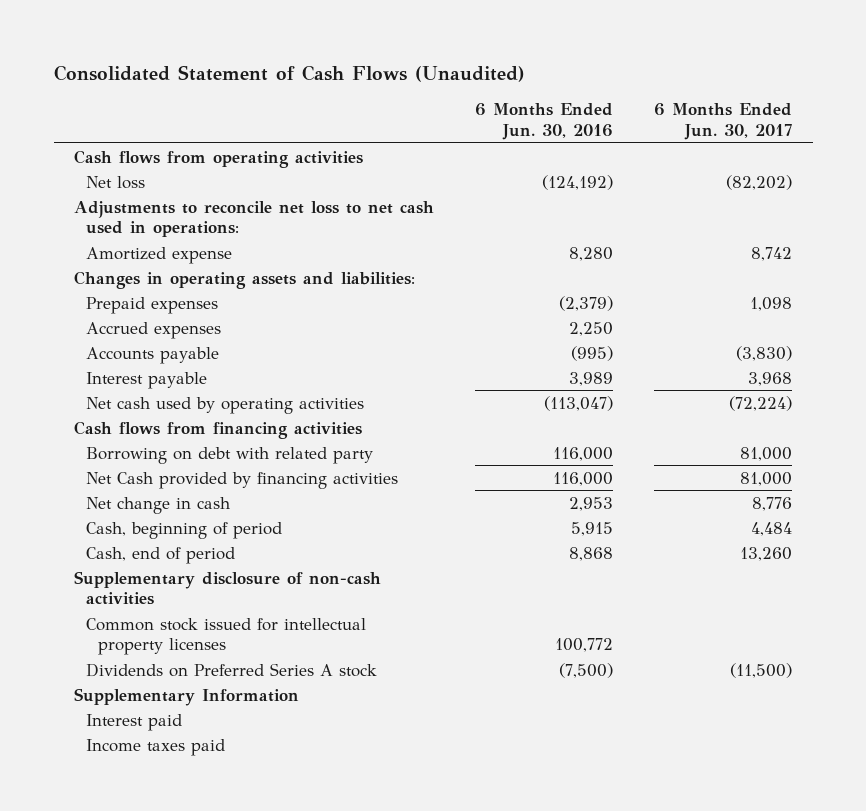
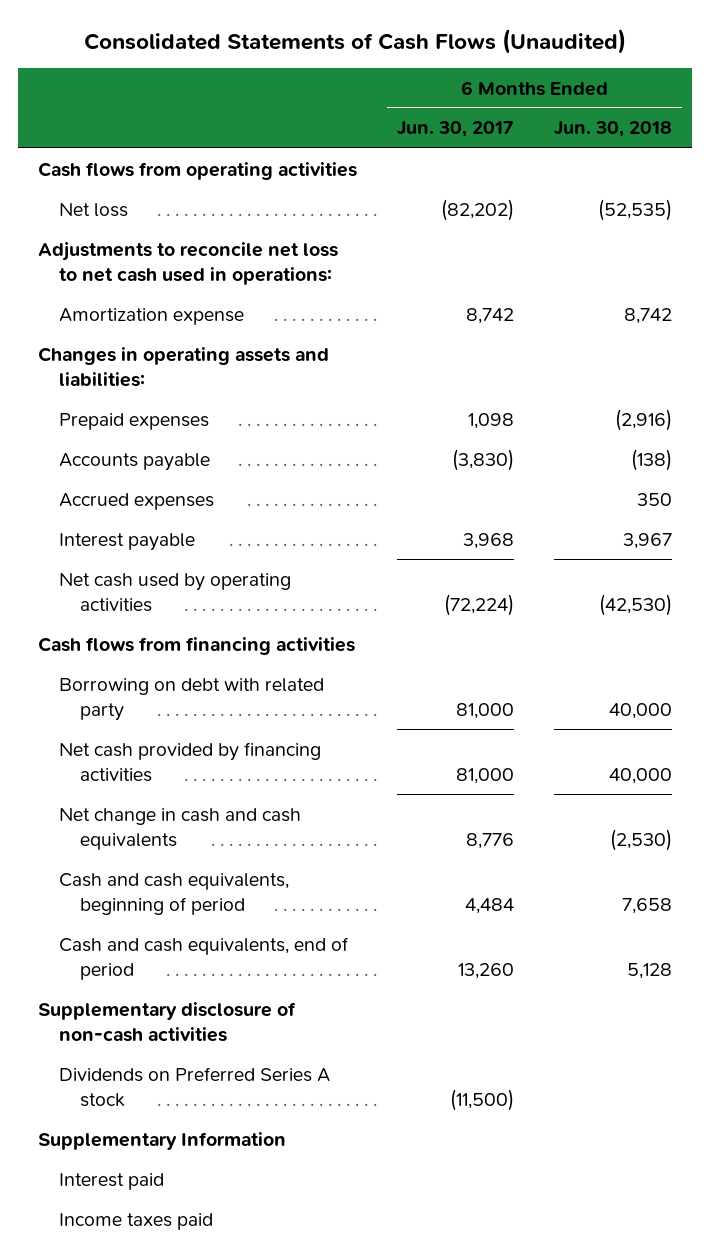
[53,64,525,82] Consolidated Statement of Cash Flows (Unaudited) -> [84,28,627,54] Consolidated Statements of Cash Flows (Unaudited)
[475,103,614,140] 6 Months Ended Jun. 30, 2016 -> none
none -> [553,121,672,138] Jun. 30, 2018
[85,246,232,264] Amortized expense -> [59,307,245,325] Amortization expense
[85,321,221,339] Accrued expenses -> [59,492,215,510] Accrued expenses
[85,471,398,489] Net Cash provided by financing activities -> [59,741,322,782] Net cash provided by financing activities
[85,496,230,514] Net change in cash -> [59,807,302,850] Net change in cash and cash equivalents
[85,521,282,539] Cash, beginning of period -> [59,872,290,915] Cash and cash equivalents, beginning of period
[85,546,235,564] Cash, end of period -> [59,936,350,980] Cash and cash equivalents, end of period
[85,617,366,656] Common stock issued for intellectual property licenses -> none

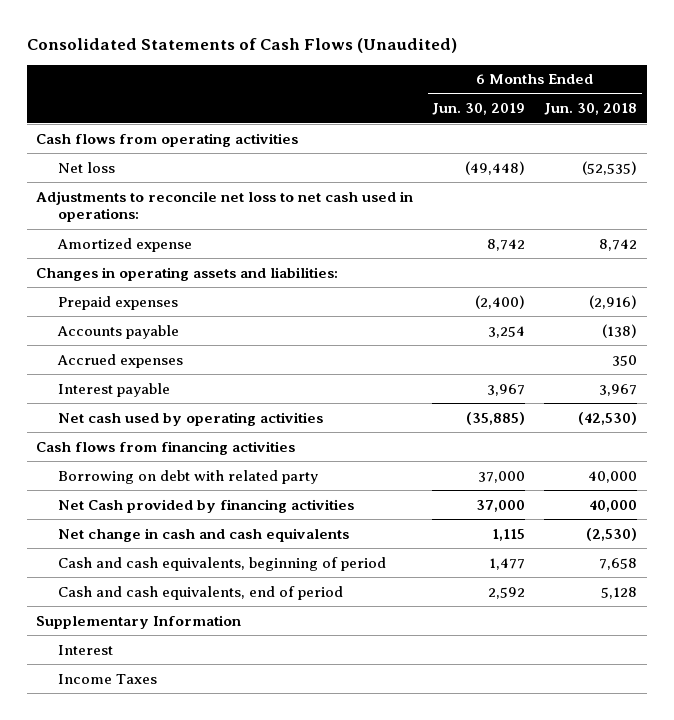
[397,121,515,138] Jun. 30, 2017 -> none
none -> [432,103,526,116] Jun. 30, 2019
[59,307,245,325] Amortization expense -> [57,237,193,252] Amortized expense
[59,741,322,782] Net cash provided by financing activities -> [58,498,355,513] Net Cash provided by financing activities
[38,1001,297,1042] Supplementary disclosure of non-cash activities -> none
[59,1066,331,1107] Dividends on Preferred Series A stock -> none
[59,1172,165,1190] Interest paid -> [58,644,114,655] Interest
[59,1212,214,1230] Income taxes paid -> [58,673,158,684] Income Taxes

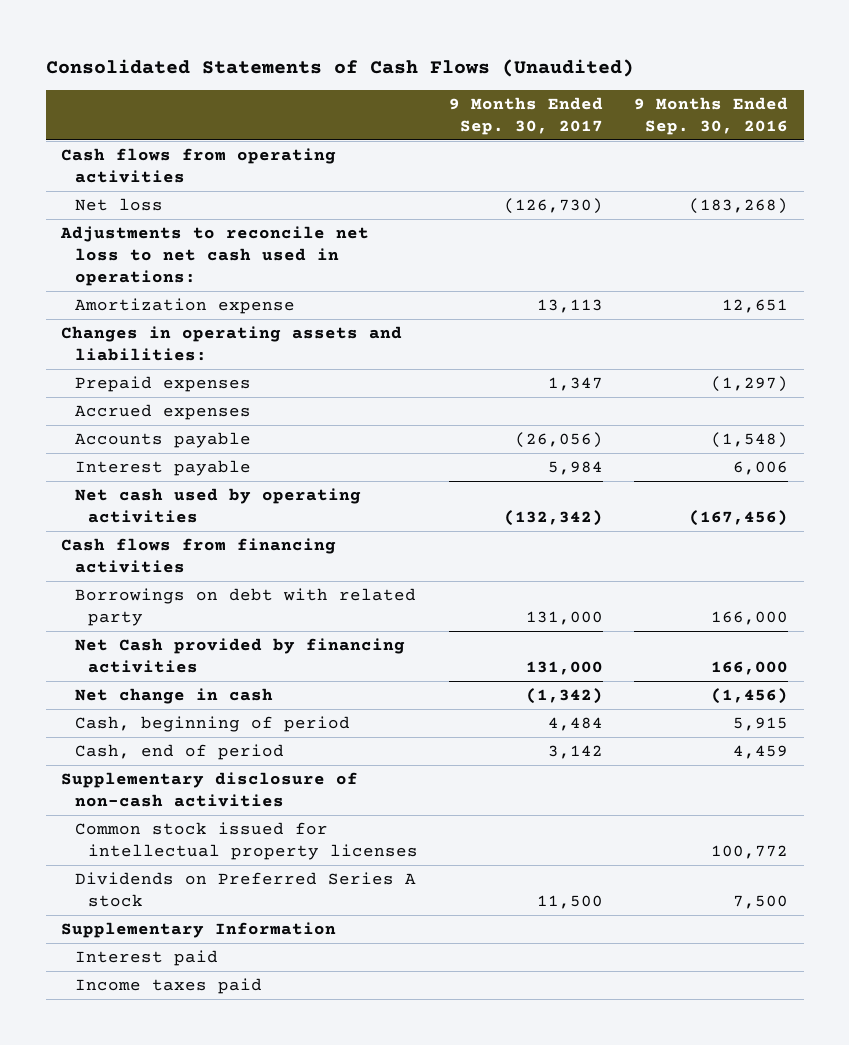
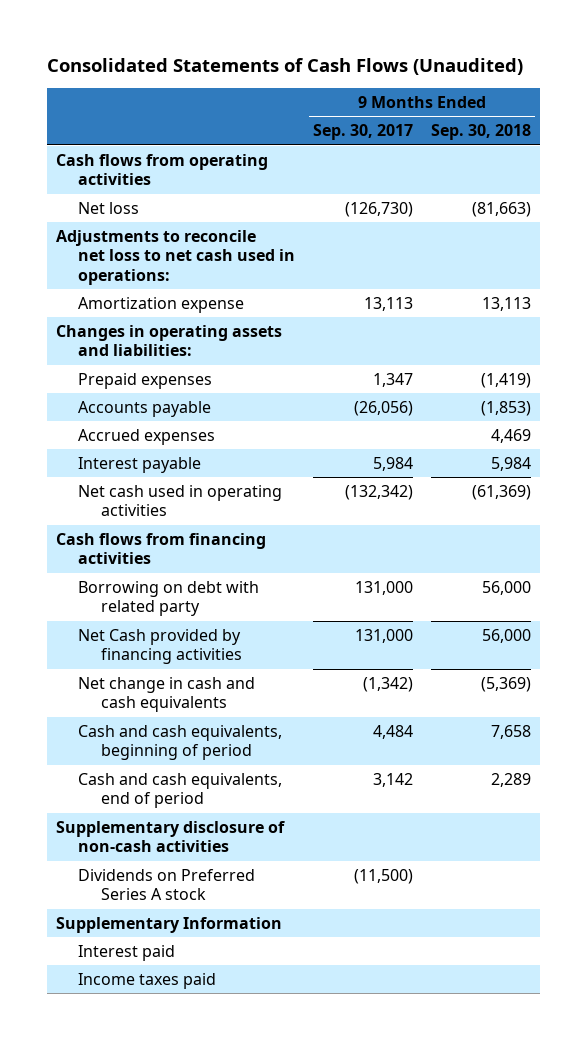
[634,97,789,136] 9 Months Ended Sep. 30, 2016 -> none
none -> [430,124,531,141] Sep. 30, 2018
[74,403,251,420] Accrued expenses -> [78,428,216,445] Accrued expenses
[74,487,361,523] Net cash used by operating activities -> [78,484,283,517] Net cash used in operating activities
[74,587,416,626] Borrowings on debt with related party -> [78,580,260,617] Borrowing on debt with related party
[74,687,273,704] Net change in cash -> [78,676,256,713] Net change in cash and cash equivalents
[74,715,350,732] Cash, beginning of period -> [78,724,283,761] Cash and cash equivalents, beginning of period
[74,743,284,760] Cash, end of period -> [78,772,283,809] Cash and cash equivalents, end of period
[74,821,419,860] Common stock issued for intellectual property licenses -> none
[537,894,604,909] 11,500 -> [354,868,414,884] (11,500)

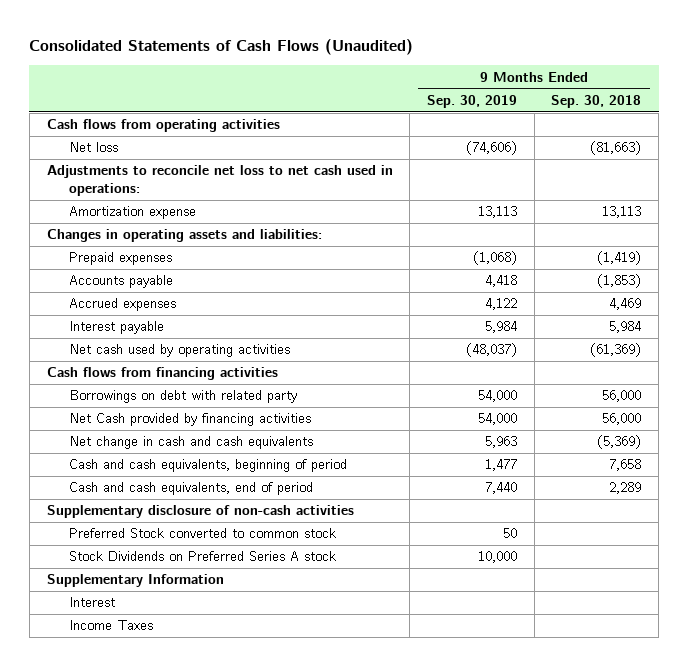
[313,124,414,141] Sep. 30, 2017 -> none
none -> [427,95,518,109] Sep. 30, 2019
[78,484,283,517] Net cash used in operating activities -> [68,344,290,358] Net cash used by operating activities
[78,580,260,617] Borrowing on debt with related party -> [68,390,297,404] Borrowings on debt with related party
none -> [68,528,336,539] Preferred Stock converted to common stock
[78,868,256,901] Dividends on Preferred Series A stock -> [68,551,336,562] Stock Dividends on Preferred Series A stock
[78,944,176,961] Interest paid -> [68,597,115,608] Interest
[78,972,217,989] Income taxes paid -> [68,620,153,631] Income Taxes

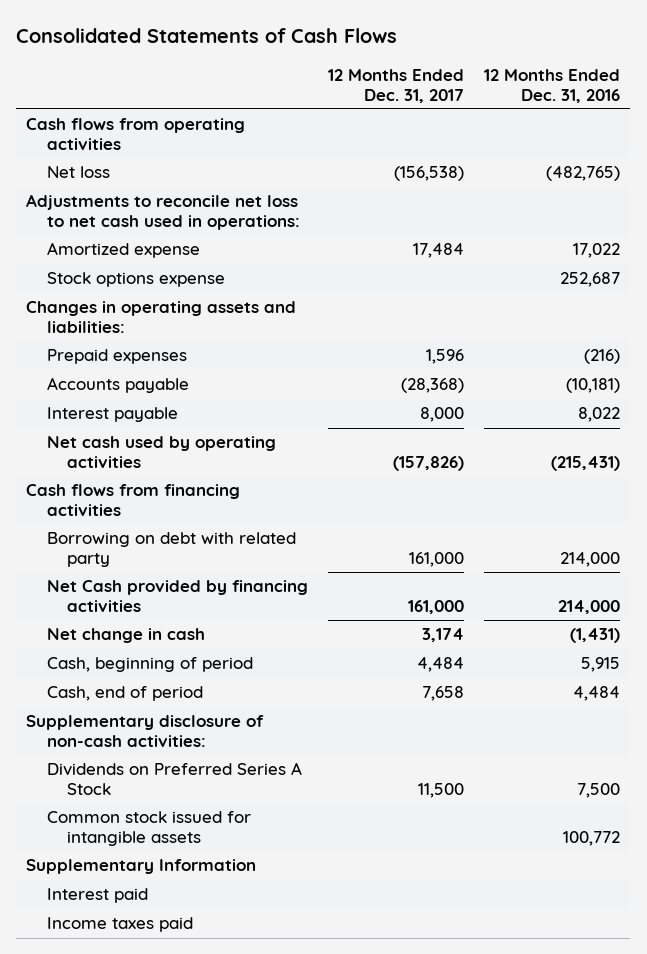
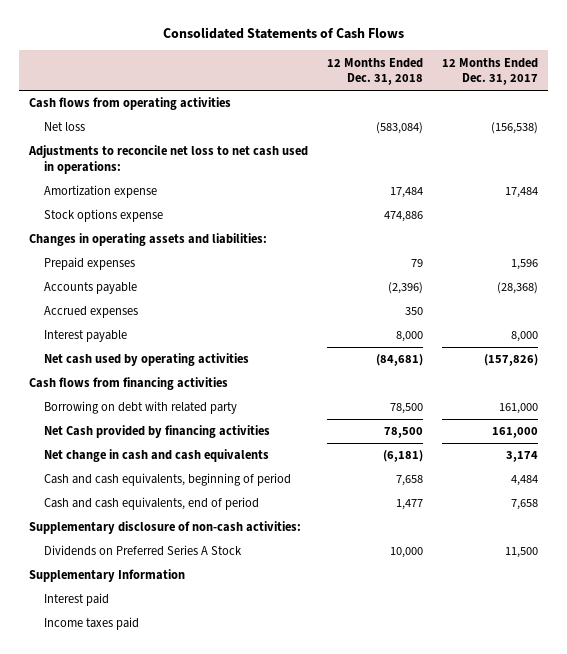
[484,68,621,103] 12 Months Ended Dec. 31, 2016 -> none
none -> [327,57,424,86] 12 Months Ended Dec. 31, 2018
[46,242,200,259] Amortized expense -> [43,185,157,199] Amortization expense
none -> [43,306,138,319] Accrued expenses
[46,628,205,644] Net change in cash -> [43,449,269,463] Net change in cash and cash equivalents
[46,657,253,673] Cash, beginning of period -> [43,473,291,487] Cash and cash equivalents, beginning of period
[46,686,203,702] Cash, end of period -> [43,497,259,511] Cash and cash equivalents, end of period
[46,811,251,847] Common stock issued for intangible assets -> none

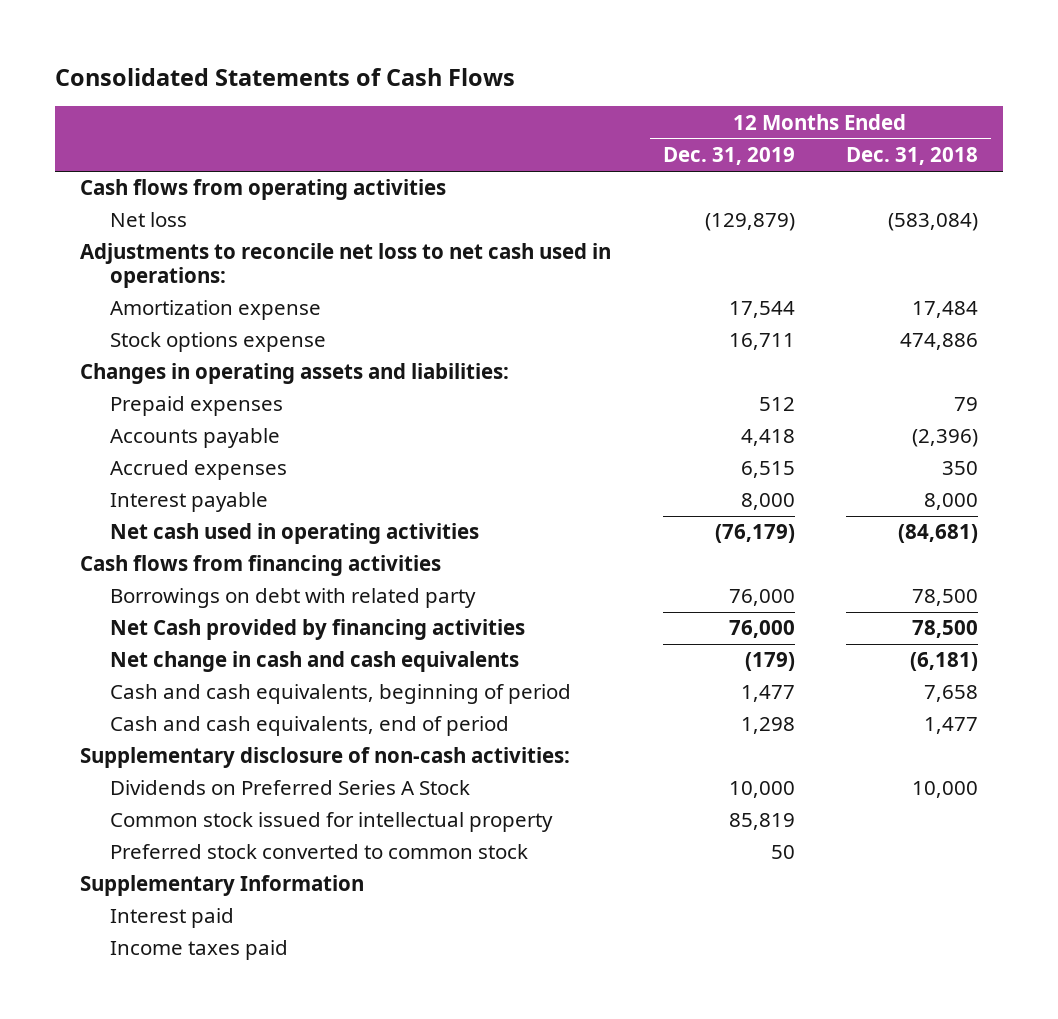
[442,57,539,86] 12 Months Ended Dec. 31, 2017 -> none
none -> [662,147,795,166] Dec. 31, 2019
[43,353,249,367] Net cash used by operating activities -> [109,523,479,545] Net cash used in operating activities
[43,401,237,415] Borrowing on debt with related party -> [109,588,476,609] Borrowings on debt with related party
none -> [109,812,553,833] Common stock issued for intellectual property
none -> [109,844,528,860] Preferred stock converted to common stock

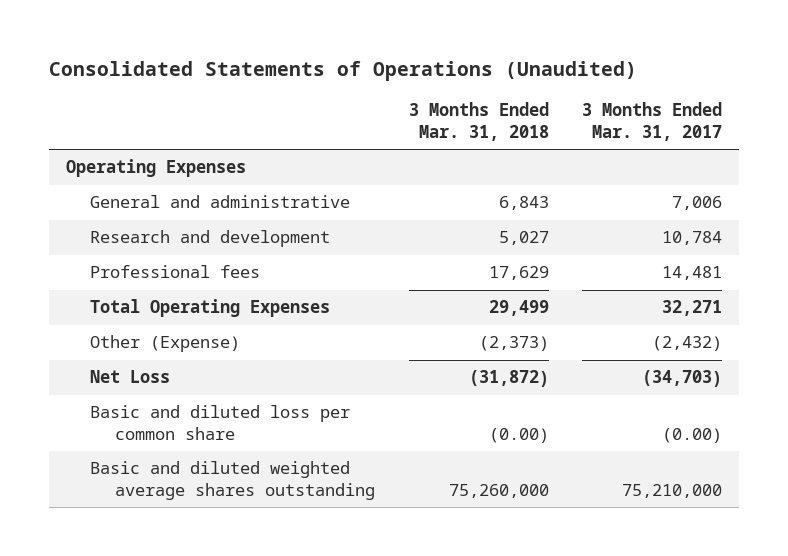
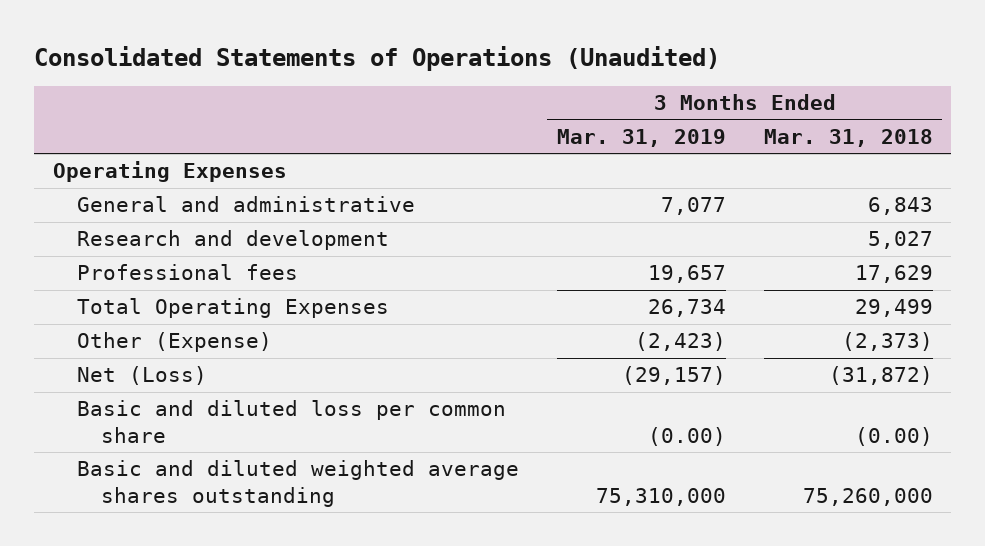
[582,102,723,141] 3 Months Ended Mar. 31, 2017 -> none
none -> [556,128,726,147] Mar. 31, 2019
[90,370,171,384] Net Loss -> [76,366,207,386] Net (Loss)

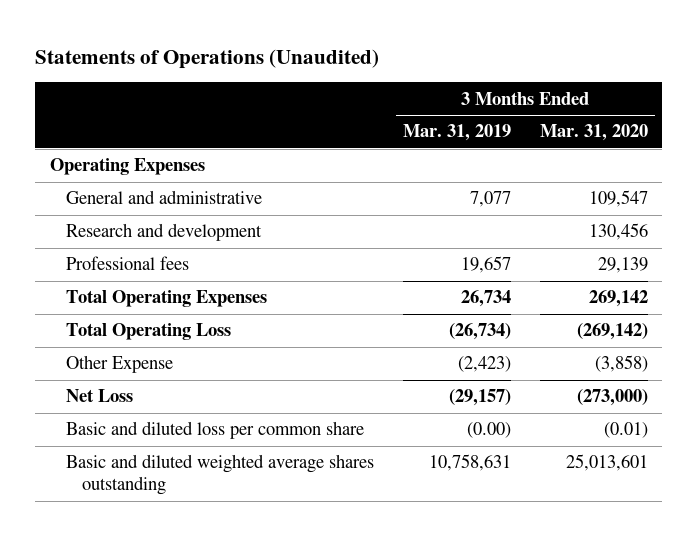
[34,45,721,71] Consolidated Statements of Operations (Unaudited) -> [35,48,380,69] Statements of Operations (Unaudited)
[763,128,933,147] Mar. 31, 2018 -> none
none -> [539,124,648,142] Mar. 31, 2020
none -> [66,323,232,341] Total Operating Loss
[76,332,272,353] Other (Expense) -> [66,355,174,374] Other Expense
[76,366,207,386] Net (Loss) -> [66,389,134,403] Net Loss
[595,487,726,506] 75,310,000 -> [428,454,511,472] 10,758,631

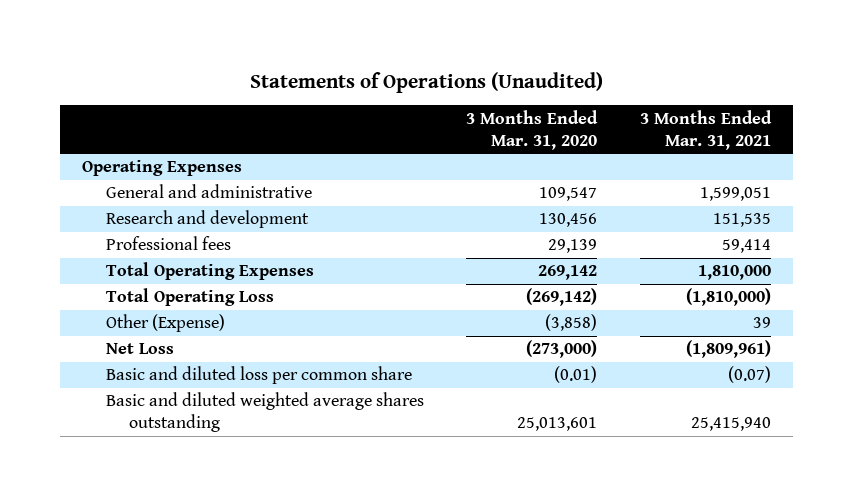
[402,124,511,142] Mar. 31, 2019 -> none
none -> [640,109,773,150] 3 Months Ended Mar. 31, 2021
[66,355,174,374] Other Expense -> [105,314,225,333] Other (Expense)

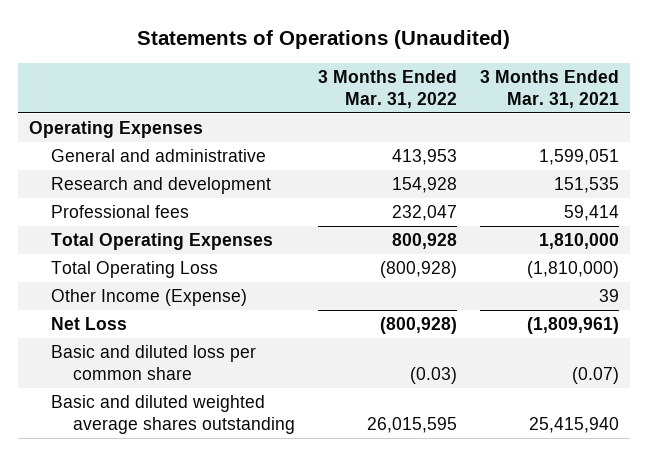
[466,109,599,150] 3 Months Ended Mar. 31, 2020 -> none
none -> [318,70,458,108] 3 Months Ended Mar. 31, 2022
[105,314,225,333] Other (Expense) -> [51,289,248,307] Other Income (Expense)

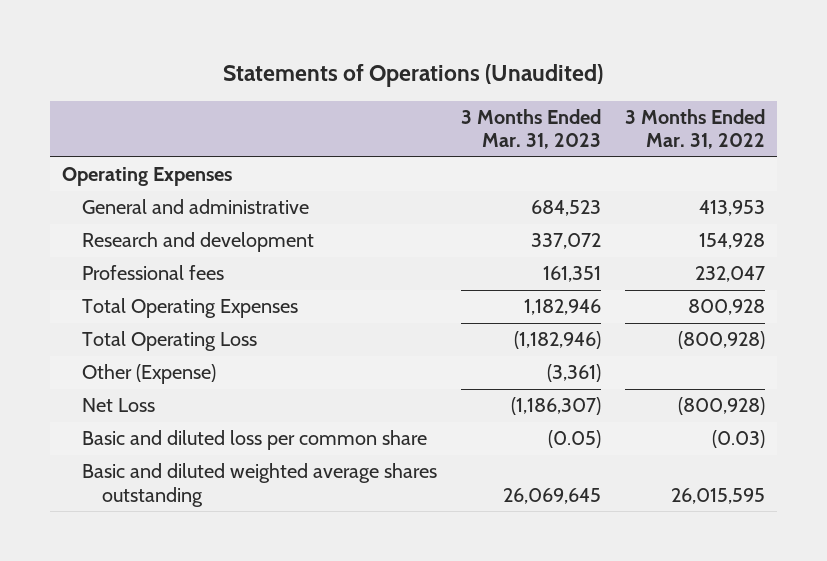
[479,70,619,108] 3 Months Ended Mar. 31, 2021 -> none
none -> [460,108,601,150] 3 Months Ended Mar. 31, 2023
[51,289,248,307] Other Income (Expense) -> [81,364,216,385] Other (Expense)

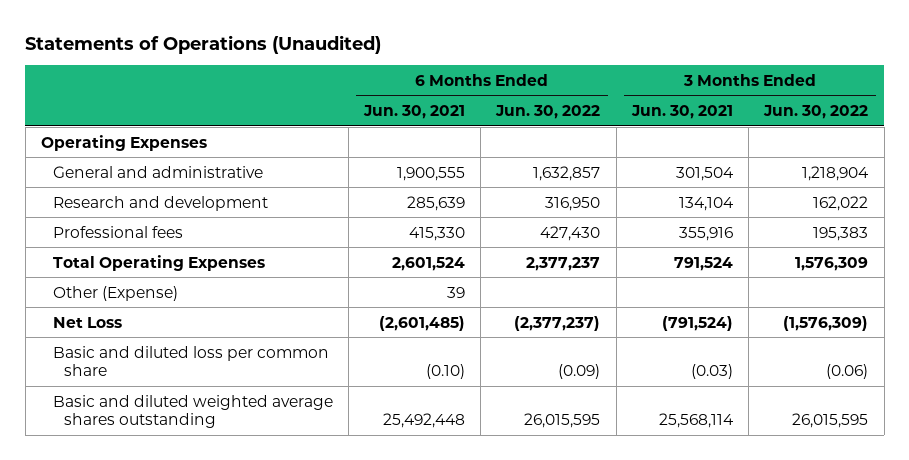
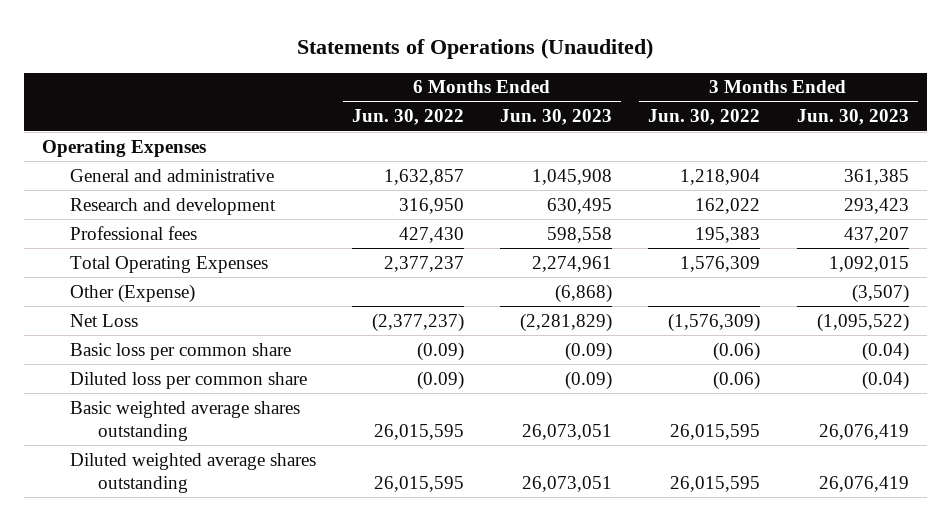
[363,105,466,120] Jun. 30, 2021 -> none
[630,105,733,120] Jun. 30, 2021 -> none
none -> [500,109,613,126] Jun. 30, 2023
none -> [796,109,909,126] Jun. 30, 2023
[52,345,329,377] Basic and diluted loss per common share -> [70,342,292,360] Basic loss per common share
none -> [70,371,308,389] Diluted loss per common share
[52,394,333,429] Basic and diluted weighted average shares outstanding -> [70,400,301,441] Basic weighted average shares outstanding
none -> [70,452,317,493] Diluted weighted average shares outstanding

